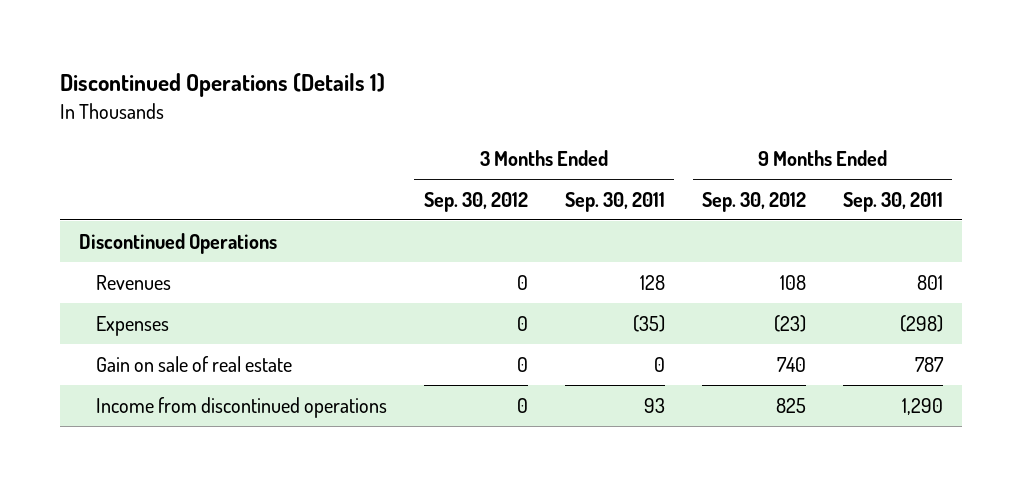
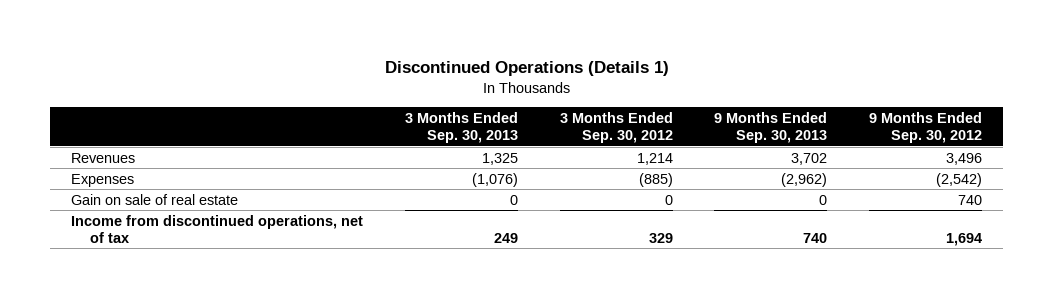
[564,191,665,212] Sep. 30, 2011 -> none
[843,191,944,212] Sep. 30, 2011 -> none
none -> [405,112,519,144] 3 Months Ended Sep. 30, 2013
none -> [714,112,828,144] 9 Months Ended Sep. 30, 2013
[78,232,277,254] Discontinued Operations -> none
[516,274,528,290] 0 -> [636,152,673,165] 1,214
[780,274,807,290] 108 -> [946,152,983,165] 3,496
[516,315,528,331] 0 -> [638,172,673,187] (885)
[774,314,807,332] (23) -> [936,172,983,187] (2,542)
[95,396,387,418] Income from discontinued operations -> [71,214,364,243] Income from discontinued operations, net of tax
[516,397,528,413] 0 -> [648,232,673,243] 329
[776,397,807,413] 825 -> [946,232,983,246] 1,694

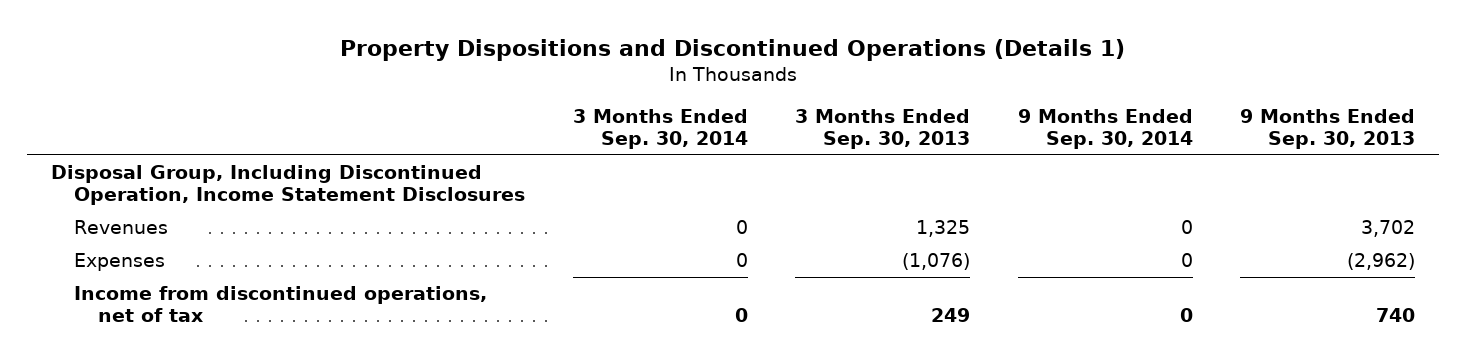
[384,61,669,77] Discontinued Operations (Details 1) -> [339,38,1125,61] Property Dispositions and Discontinued Operations (Details 1)
[559,112,673,144] 3 Months Ended Sep. 30, 2012 -> none
[869,112,983,144] 9 Months Ended Sep. 30, 2012 -> none
none -> [572,108,748,149] 3 Months Ended Sep. 30, 2014
none -> [1017,108,1193,149] 9 Months Ended Sep. 30, 2014
none -> [50,165,526,206] Disposal Group, Including Discontinued Operation, Income Statement Disclosures
[71,193,239,205] Gain on sale of real estate -> none

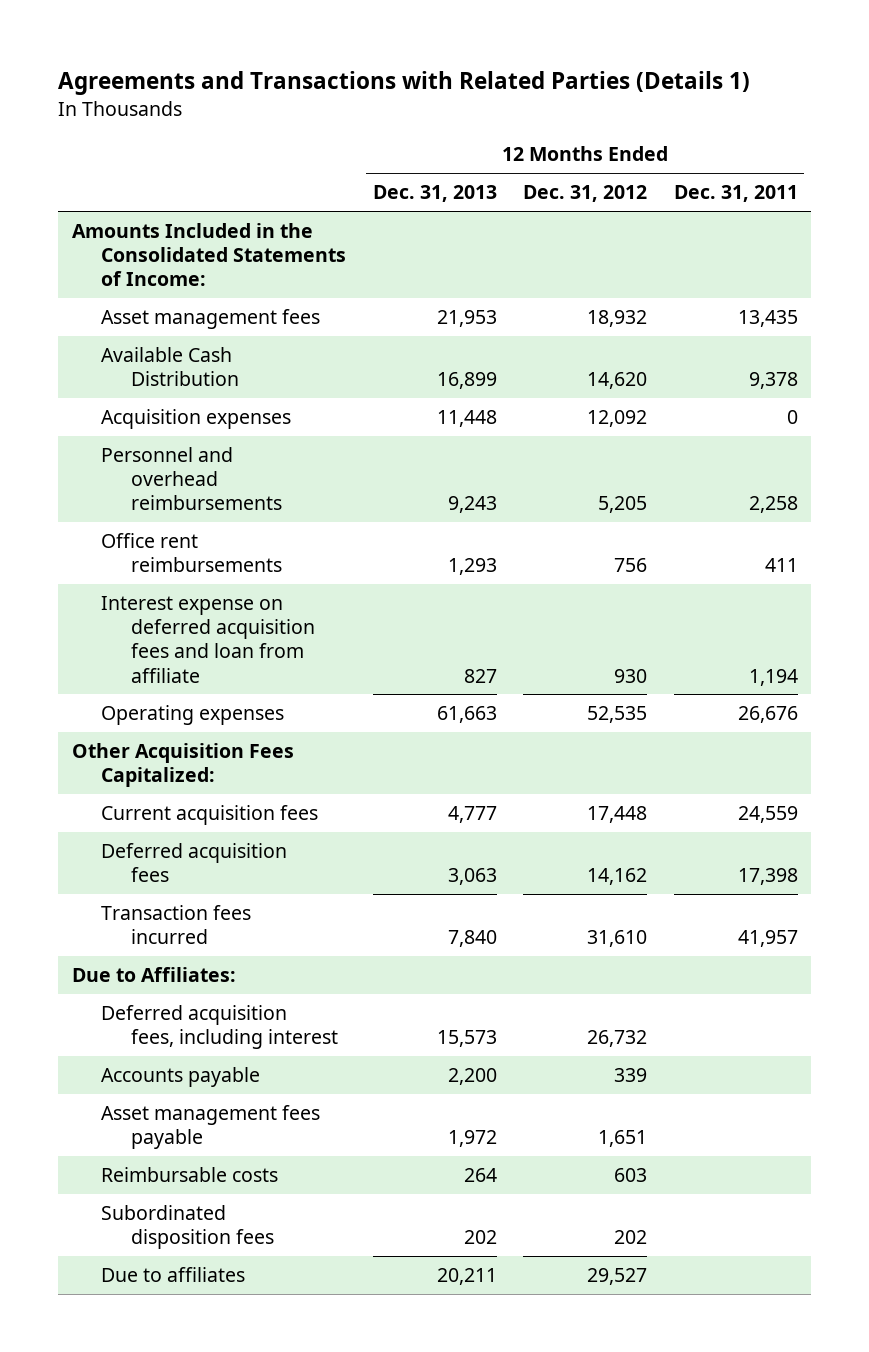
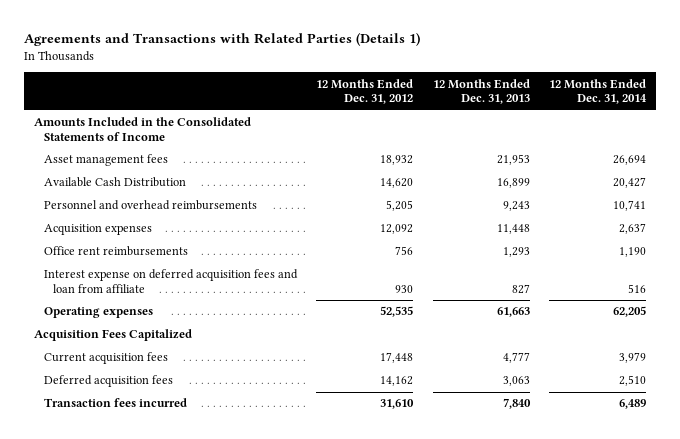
[673,185,798,203] Dec. 31, 2011 -> none
none -> [549,78,648,105] 12 Months Ended Dec. 31, 2014
[71,223,347,287] Amounts Included in the Consolidated Statements of Income: -> [34,117,252,141] Amounts Included in the Consolidated Statements of Income
[101,409,292,430] Acquisition expenses -> [43,224,152,236] Acquisition expenses
[71,743,294,788] Other Acquisition Fees Capitalized: -> [34,329,193,342] Acquisition Fees Capitalized
[71,967,236,983] Due to Affiliates: -> none
[101,1005,338,1050] Deferred acquisition fees, including interest -> none
[101,1067,261,1088] Accounts payable -> none
[101,1105,321,1150] Asset management fees payable -> none
[101,1167,279,1183] Reimbursable costs -> none
[101,1205,274,1250] Subordinated disposition fees -> none
[101,1267,246,1283] Due to affiliates -> none

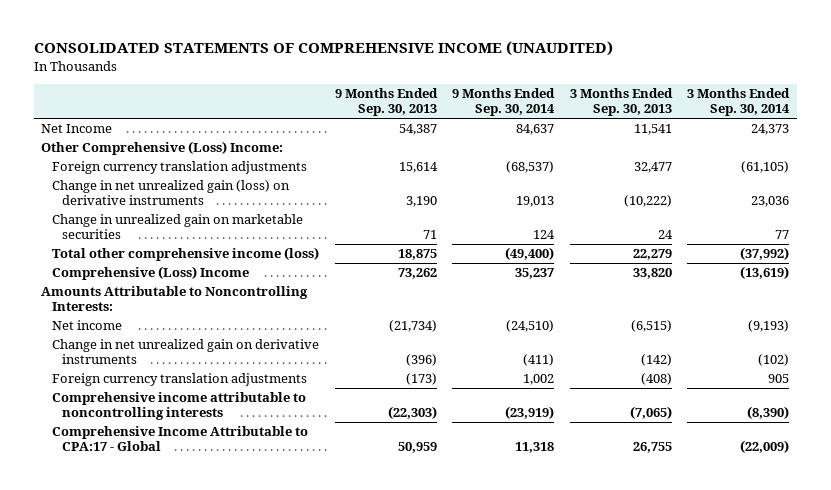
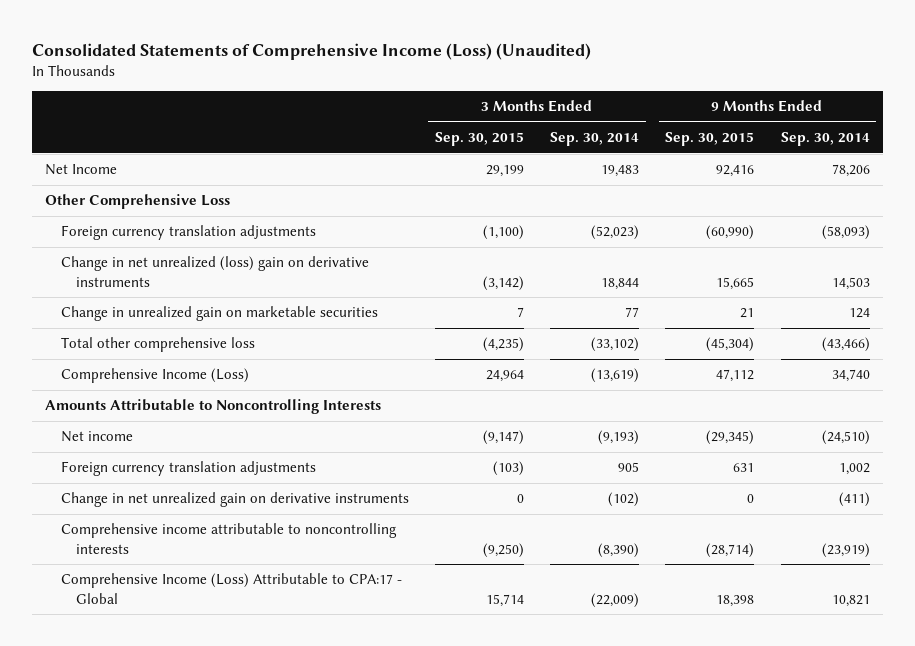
[33,41,613,57] CONSOLIDATED STATEMENTS OF COMPREHENSIVE INCOME (UNAUDITED) -> [32,42,592,60] Consolidated Statements of Comprehensive Income (Loss) (Unaudited)
[334,88,438,116] 9 Months Ended Sep. 30, 2013 -> none
[569,88,673,116] 3 Months Ended Sep. 30, 2013 -> none
none -> [434,132,524,147] Sep. 30, 2015
none -> [665,132,755,147] Sep. 30, 2015
[516,124,555,136] 84,637 -> [831,164,870,178] 78,206
[751,124,790,136] 24,373 -> [601,165,640,178] 19,483
[41,141,284,156] Other Comprehensive (Loss) Income: -> [45,194,231,210] Other Comprehensive Loss
[506,161,555,174] (68,537) -> [821,225,870,241] (58,093)
[741,161,790,174] (61,105) -> [591,225,640,241] (52,023)
[51,180,290,206] Change in net unrealized gain (loss) on derivative instruments -> [60,256,369,287] Change in net unrealized (loss) gain on derivative instruments
[516,196,555,208] 19,013 -> [831,276,870,290] 14,503
[751,196,790,208] 23,036 -> [601,277,640,290] 18,844
[51,247,319,262] Total other comprehensive income (loss) -> [60,337,255,353] Total other comprehensive loss
[505,247,555,261] (49,400) -> [821,337,870,353] (43,466)
[740,247,790,261] (37,992) -> [591,337,640,353] (33,102)
[51,266,249,281] Comprehensive (Loss) Income -> [60,368,249,384] Comprehensive Income (Loss)
[515,268,555,280] 35,237 -> [831,369,870,383] 34,740
[41,286,309,312] Amounts Attributable to Noncontrolling Interests: -> [45,399,382,415] Amounts Attributable to Noncontrolling Interests
[51,339,319,365] Change in net unrealized gain on derivative instruments -> [60,492,409,508] Change in net unrealized gain on derivative instruments
[51,426,308,452] Comprehensive Income Attributable to CPA:17 - Global -> [60,573,402,604] Comprehensive Income (Loss) Attributable to CPA:17 - Global
[515,442,555,454] 11,318 -> [831,594,870,607] 10,821

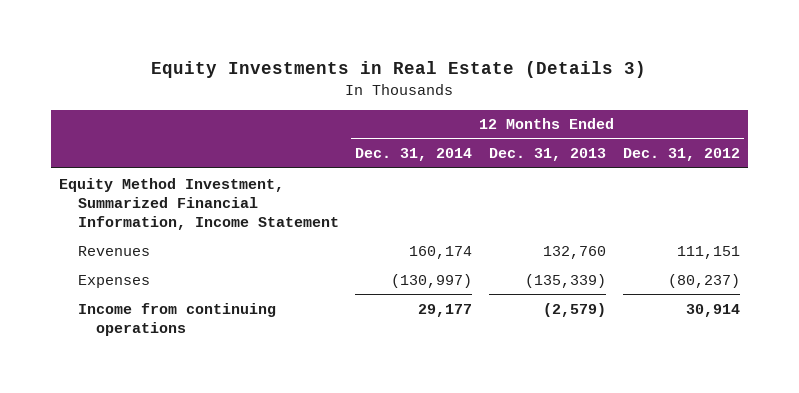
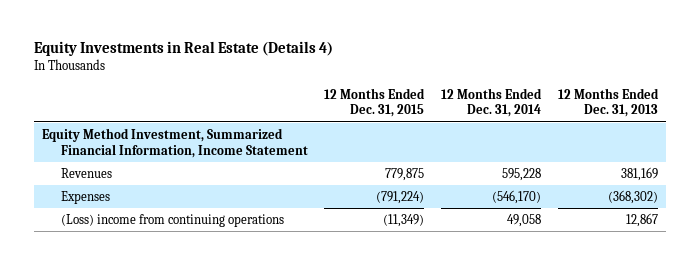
[151,61,647,79] Equity Investments in Real Estate (Details 3) -> [33,41,333,57] Equity Investments in Real Estate (Details 4)
[622,148,740,162] Dec. 31, 2012 -> none
none -> [324,87,426,118] 12 Months Ended Dec. 31, 2015
[409,245,473,259] 160,174 -> [502,167,542,181] 595,228
[542,245,606,259] 132,760 -> [621,166,659,181] 381,169
[391,273,473,288] (130,997) -> [492,189,542,204] (546,170)
[524,273,606,288] (135,339) -> [608,189,659,204] (368,302)
[77,302,276,336] Income from continuing operations -> [60,213,284,227] (Loss) income from continuing operations
[418,303,473,317] 29,177 -> [507,213,542,227] 49,058
[542,302,606,317] (2,579) -> [626,212,659,227] 12,867

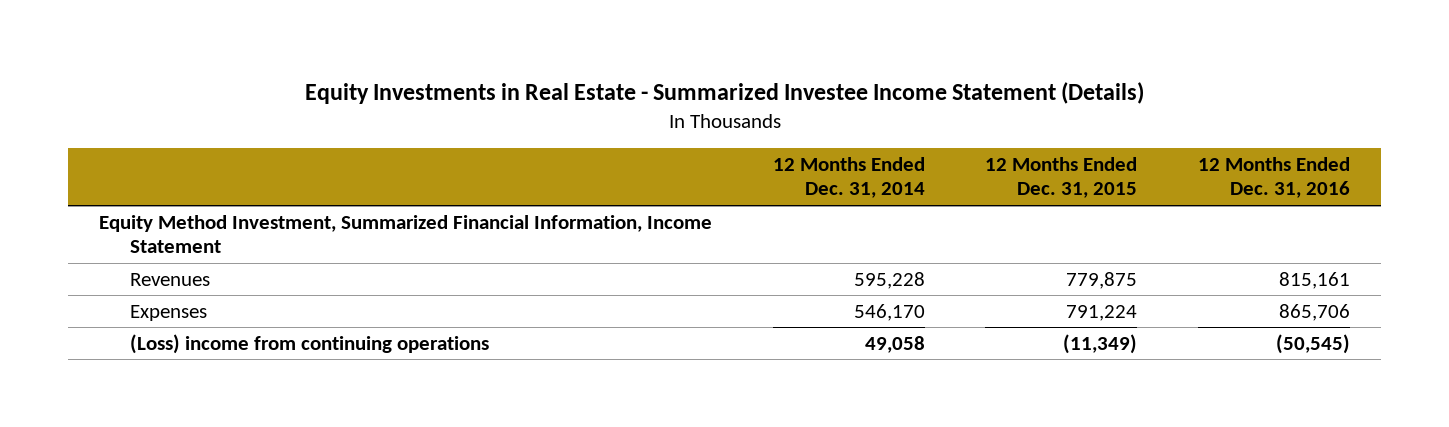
[33,41,333,57] Equity Investments in Real Estate (Details 4) -> [304,81,1144,104] Equity Investments in Real Estate - Summarized Investee Income Statement (Details)
[558,87,660,118] 12 Months Ended Dec. 31, 2013 -> none
none -> [1198,156,1351,199] 12 Months Ended Dec. 31, 2016
[376,190,425,204] (791,224) -> [1066,304,1138,321] 791,224
[492,189,542,204] (546,170) -> [853,303,925,321] 546,170

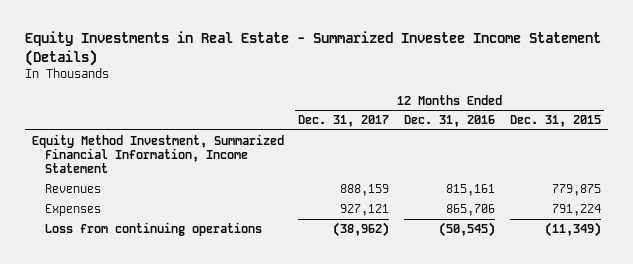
[772,156,925,199] 12 Months Ended Dec. 31, 2014 -> none
none -> [298,115,390,128] Dec. 31, 2017
[129,333,489,354] (Loss) income from continuing operations -> [44,222,262,237] Loss from continuing operations

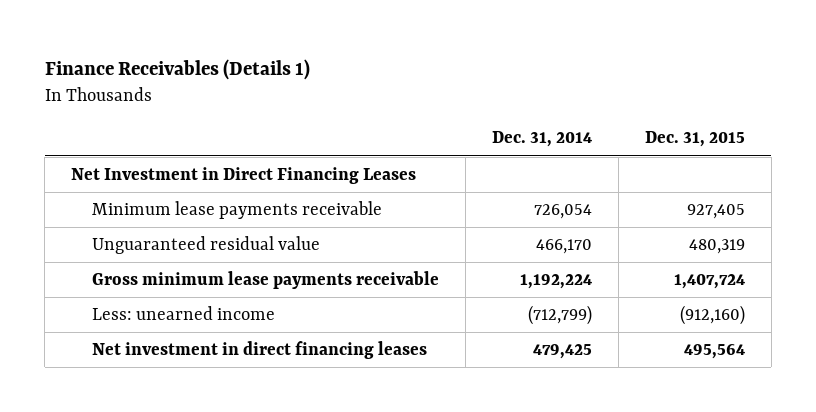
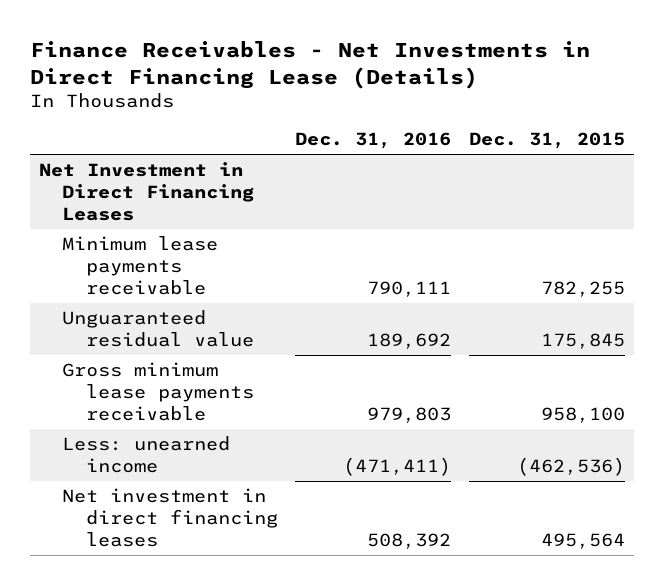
[44,58,310,80] Finance Receivables (Details 1) -> [29,40,590,89] Finance Receivables - Net Investments in Direct Financing Lease (Details)
[492,131,593,148] Dec. 31, 2014 -> none
none -> [295,132,452,150] Dec. 31, 2016
[687,204,746,220] 927,405 -> [540,281,625,298] 782,255
[689,239,746,255] 480,319 -> [540,333,625,350] 175,845
[674,274,746,290] 1,407,724 -> [540,407,625,424] 958,100
[680,305,746,326] (912,160) -> [516,457,625,477] (462,536)

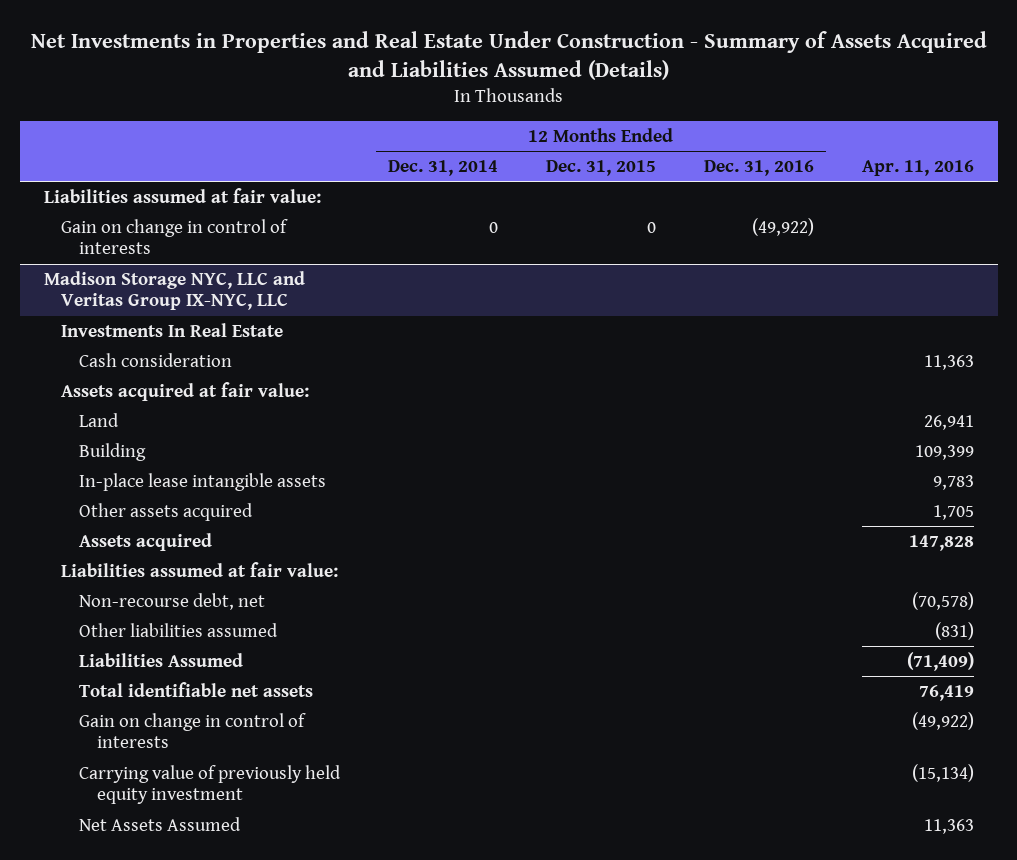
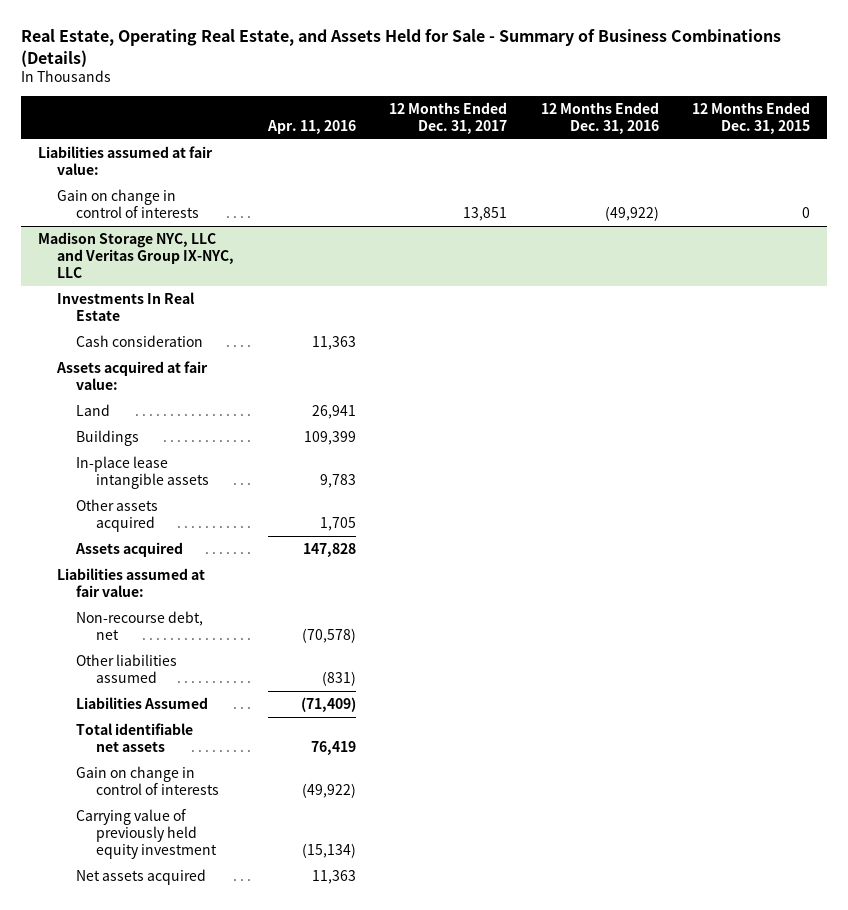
[30,31,987,81] Net Investments in Properties and Real Estate Under Construction - Summary of Assets Acquired and Liabilities Assumed (Details) -> [20,29,781,67] Real Estate, Operating Real Estate, and Assets Held for Sale - Summary of Business Combinations (Details)
[387,159,498,176] Dec. 31, 2014 -> none
none -> [389,101,508,134] 12 Months Ended Dec. 31, 2017
[79,442,147,461] Building -> [76,429,140,446] Buildings
[79,816,242,831] Net Assets Assumed -> [76,868,207,885] Net assets acquired

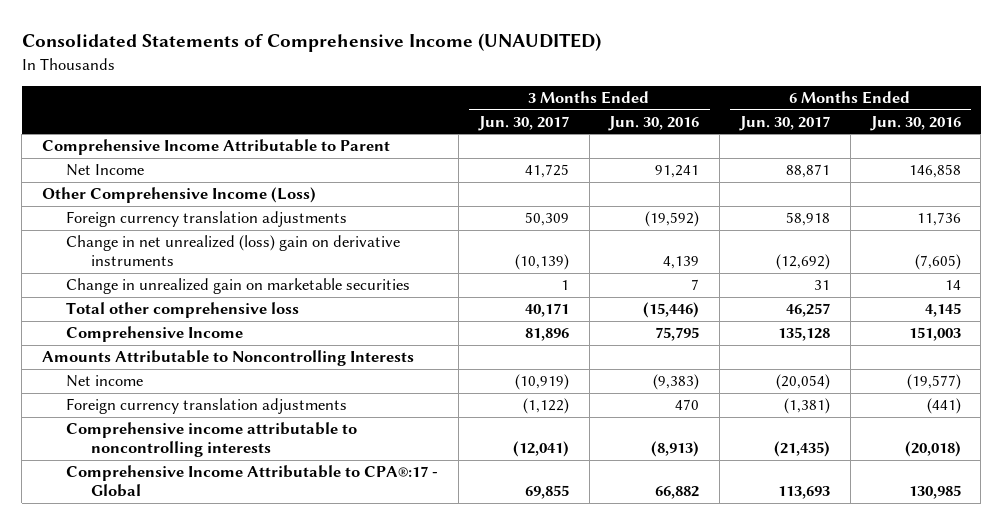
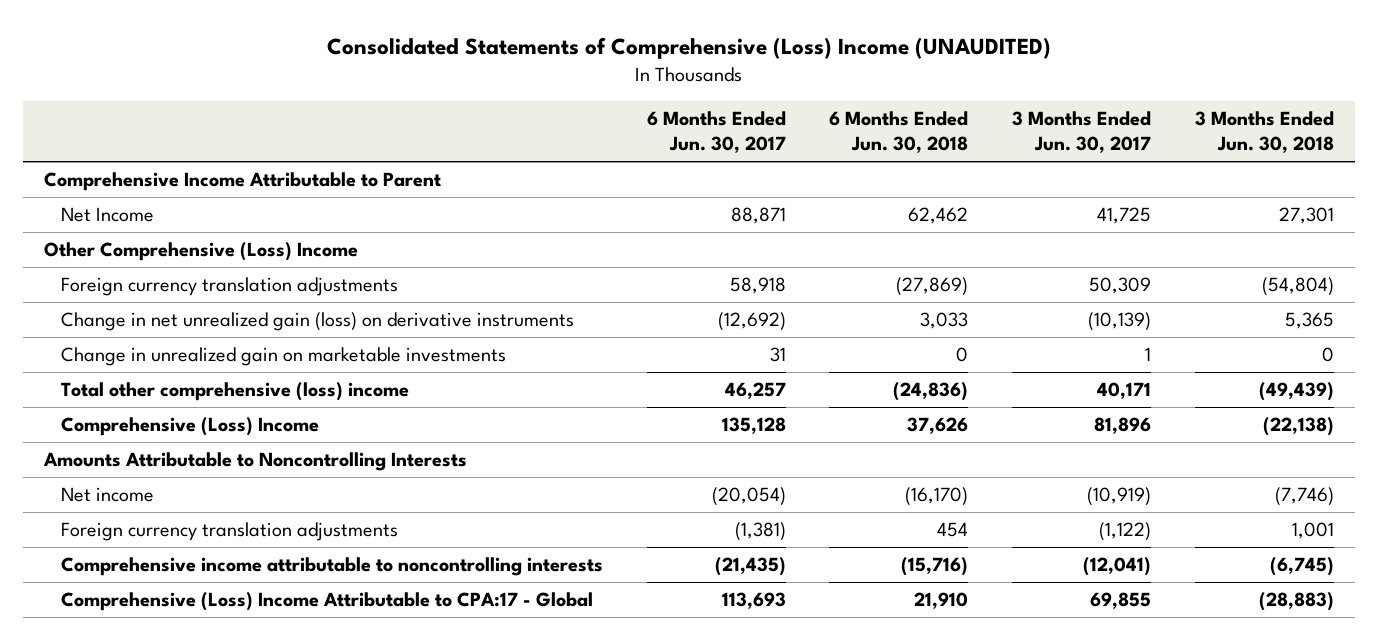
[21,33,601,53] Consolidated Statements of Comprehensive Income (UNAUDITED) -> [326,36,1051,59] Consolidated Statements of Comprehensive (Loss) Income (UNAUDITED)
[608,115,700,131] Jun. 30, 2016 -> none
[869,115,961,131] Jun. 30, 2016 -> none
none -> [829,110,969,153] 6 Months Ended Jun. 30, 2018
none -> [1194,110,1334,153] 3 Months Ended Jun. 30, 2018
[41,187,316,204] Other Comprehensive Income (Loss) -> [44,242,359,262] Other Comprehensive (Loss) Income
[66,235,401,267] Change in net unrealized (loss) gain on derivative instruments -> [60,312,574,332] Change in net unrealized gain (loss) on derivative instruments
[66,278,411,295] Change in unrealized gain on marketable securities -> [60,347,506,367] Change in unrealized gain on marketable investments
[66,302,300,319] Total other comprehensive loss -> [60,382,409,402] Total other comprehensive (loss) income
[66,326,244,343] Comprehensive Income -> [60,417,319,437] Comprehensive (Loss) Income
[66,465,439,498] Comprehensive Income Attributable to CPA®:17 - Global -> [60,592,593,612] Comprehensive (Loss) Income Attributable to CPA:17 - Global

